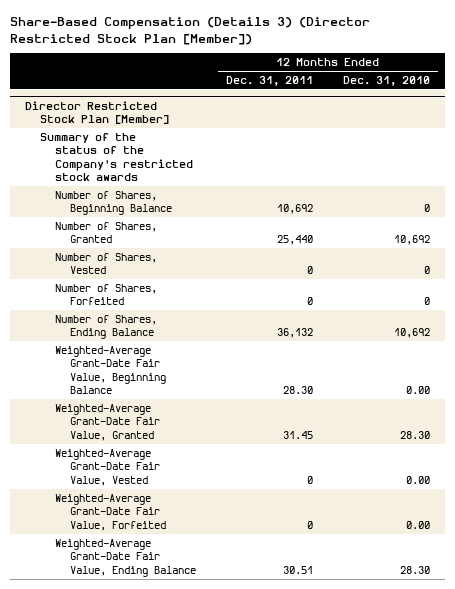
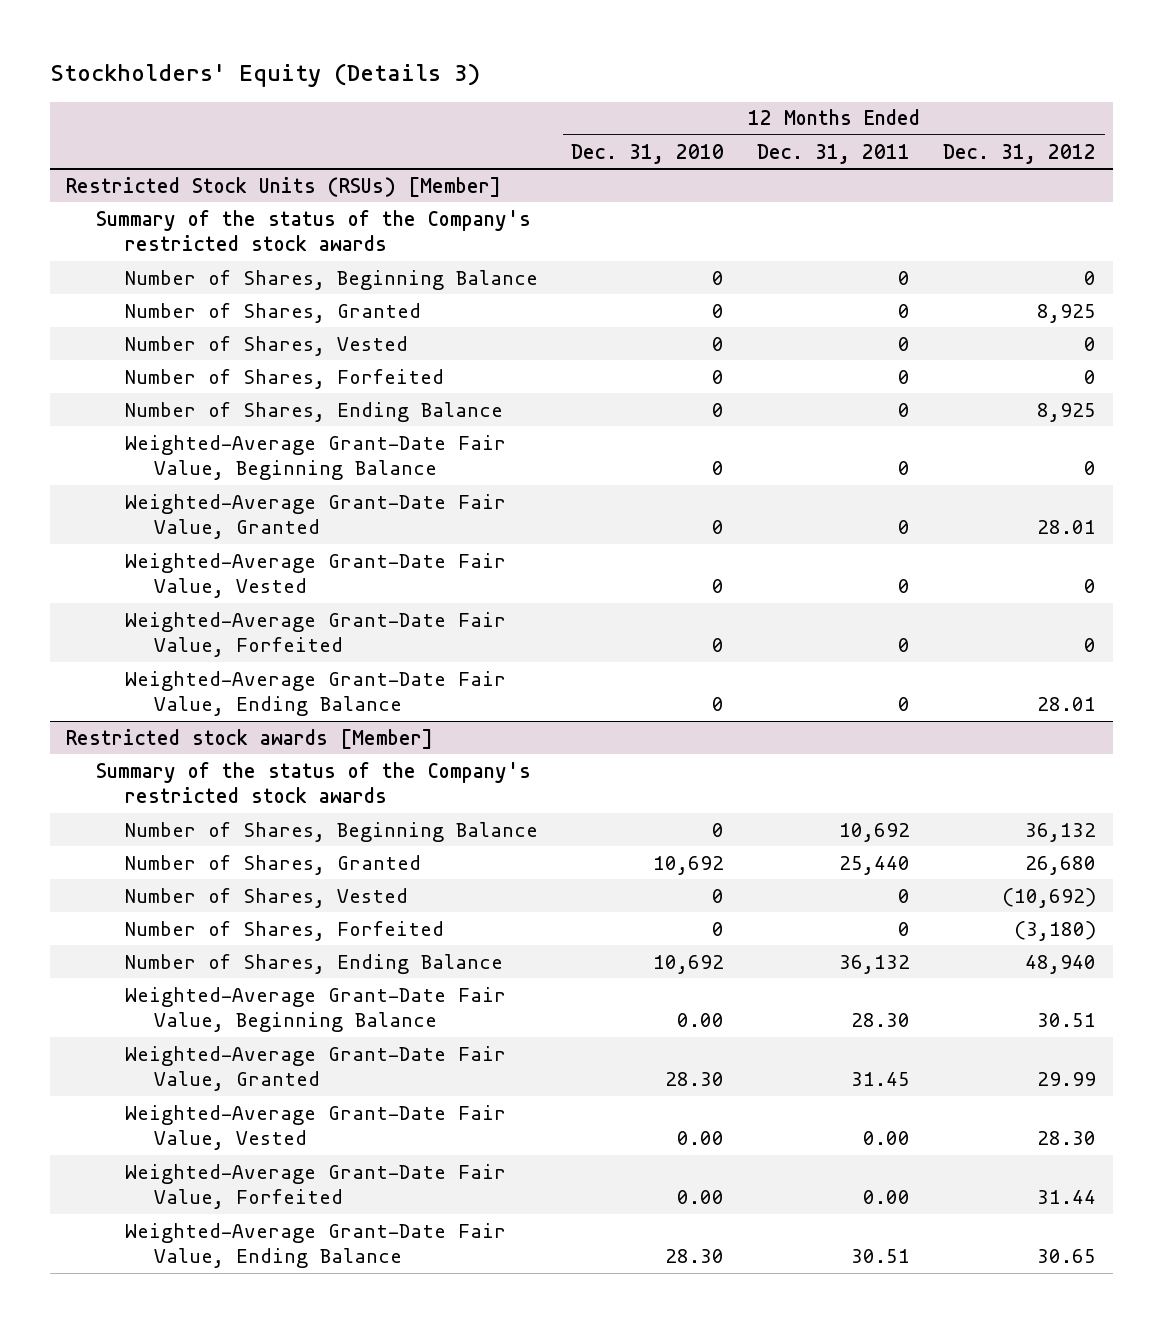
[9,17,370,45] Share-Based Compensation (Details 3) (Director Restricted Stock Plan [Member]) -> [49,63,480,88] Stockholders' Equity (Details 3)
none -> [943,143,1097,164] Dec. 31, 2012
[25,100,169,125] Director Restricted Stock Plan [Member] -> none
none -> [66,176,502,197] Restricted Stock Units (RSUs) [Member]
none -> [124,269,538,290] Number of Shares, Beginning Balance
none -> [124,302,421,323] Number of Shares, Granted
none -> [124,335,408,356] Number of Shares, Vested
none -> [124,368,444,389] Number of Shares, Forfeited
none -> [124,401,503,422] Number of Shares, Ending Balance
none -> [124,434,506,480] Weighted-Average Grant-Date Fair Value, Beginning Balance
none -> [124,493,506,539] Weighted-Average Grant-Date Fair Value, Granted
none -> [124,552,506,598] Weighted-Average Grant-Date Fair Value, Vested
none -> [124,611,506,657] Weighted-Average Grant-Date Fair Value, Forfeited
none -> [124,670,506,716] Weighted-Average Grant-Date Fair Value, Ending Balance
none -> [66,728,434,749] Restricted stock awards [Member]
none -> [95,761,531,803] Summary of the status of the Company's restricted stock awards
[307,475,314,484] 0 -> [863,1130,911,1145] 0.00
[307,520,314,529] 0 -> [863,1189,911,1204] 0.00

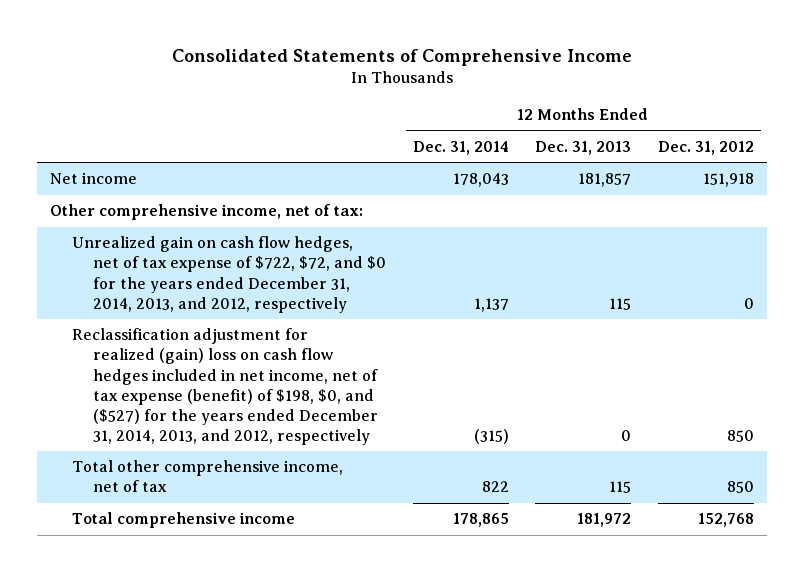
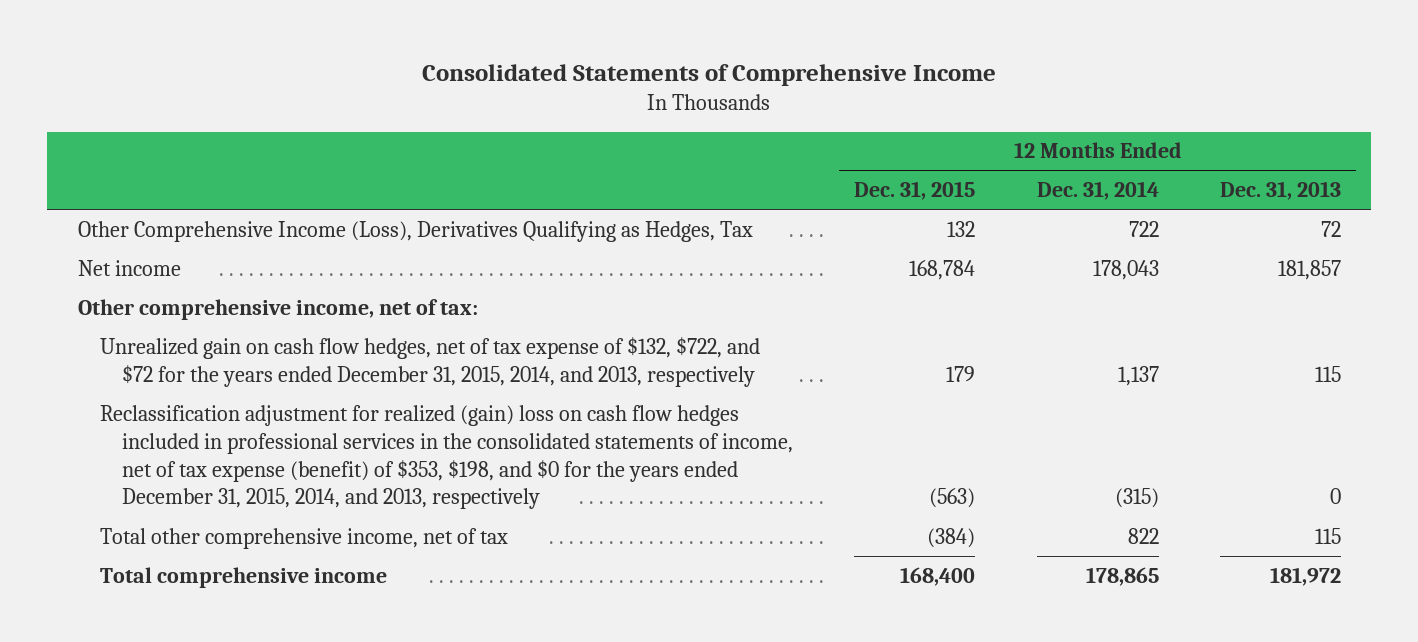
[657,140,754,155] Dec. 31, 2012 -> none
none -> [854,181,976,201] Dec. 31, 2015
none -> [77,220,753,242] Other Comprehensive Income (Loss), Derivatives Qualifying as Hedges, Tax
[71,236,386,313] Unrealized gain on cash flow hedges, net of tax expense of $722, $72, and $0 for the years ended December 31, 2014, 2013, and 2012, respectively -> [100,336,761,387] Unrealized gain on cash flow hedges, net of tax expense of $132, $722, and $72 for the years ended December 31, 2015, 2014, and 2013, respectively
[71,328,378,445] Reclassification adjustment for realized (gain) loss on cash flow hedges included in net income, net of tax expense (benefit) of $198, $0, and ($527) for the years ended December 31, 2014, 2013, and 2012, respectively -> [100,404,794,510] Reclassification adjustment for realized (gain) loss on cash flow hedges included in professional services in the consolidated statements of income, net of tax expense (benefit) of $353, $198, and $0 for the years ended December 31, 2015, 2014, and 2013, respectively

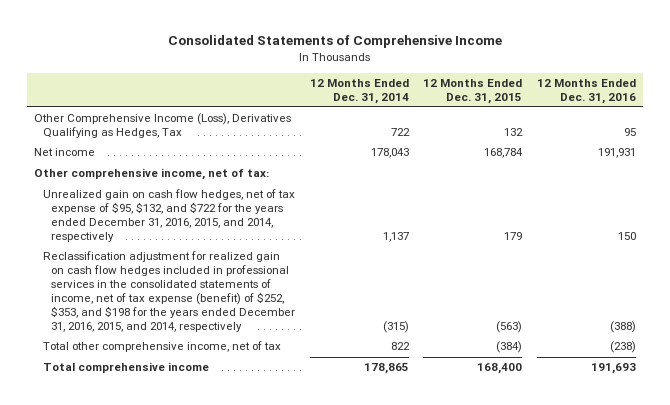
[1219,181,1341,201] Dec. 31, 2013 -> none
none -> [536,78,636,104] 12 Months Ended Dec. 31, 2016
[100,336,761,387] Unrealized gain on cash flow hedges, net of tax expense of $132, $722, and $72 for the years ended December 31, 2015, 2014, and 2013, respectively -> [42,189,295,243] Unrealized gain on cash flow hedges, net of tax expense of $95, $132, and $722 for the years ended December 31, 2016, 2015, and 2014, respectively
[100,404,794,510] Reclassification adjustment for realized (gain) loss on cash flow hedges included in professional services in the consolidated statements of income, net of tax expense (benefit) of $353, $198, and $0 for the years ended December 31, 2015, 2014, and 2013, respectively -> [42,251,296,332] Reclassification adjustment for realized gain on cash flow hedges included in professional services in the consolidated statements of income, net of tax expense (benefit) of $252, $353, and $198 for the years ended December 31, 2016, 2015, and 2014, respectively

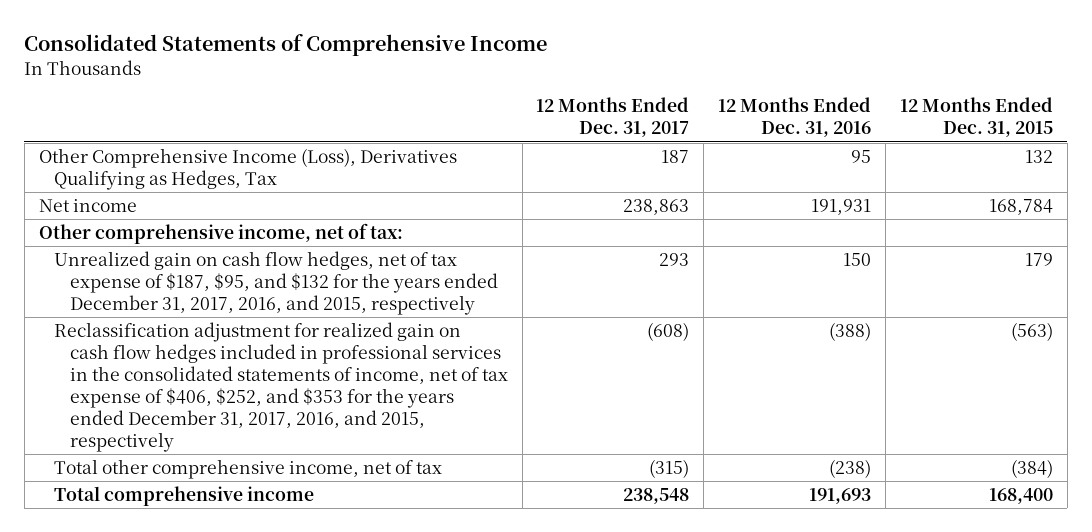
[309,78,409,104] 12 Months Ended Dec. 31, 2014 -> none
none -> [536,97,690,138] 12 Months Ended Dec. 31, 2017
[42,189,295,243] Unrealized gain on cash flow hedges, net of tax expense of $95, $132, and $722 for the years ended December 31, 2016, 2015, and 2014, respectively -> [54,250,498,315] Unrealized gain on cash flow hedges, net of tax expense of $187, $95, and $132 for the years ended December 31, 2017, 2016, and 2015, respectively
[42,251,296,332] Reclassification adjustment for realized gain on cash flow hedges included in professional services in the consolidated statements of income, net of tax expense (benefit) of $252, $353, and $198 for the years ended December 31, 2016, 2015, and 2014, respectively -> [54,321,508,452] Reclassification adjustment for realized gain on cash flow hedges included in professional services in the consolidated statements of income, net of tax expense of $406, $252, and $353 for the years ended December 31, 2017, 2016, and 2015, respectively

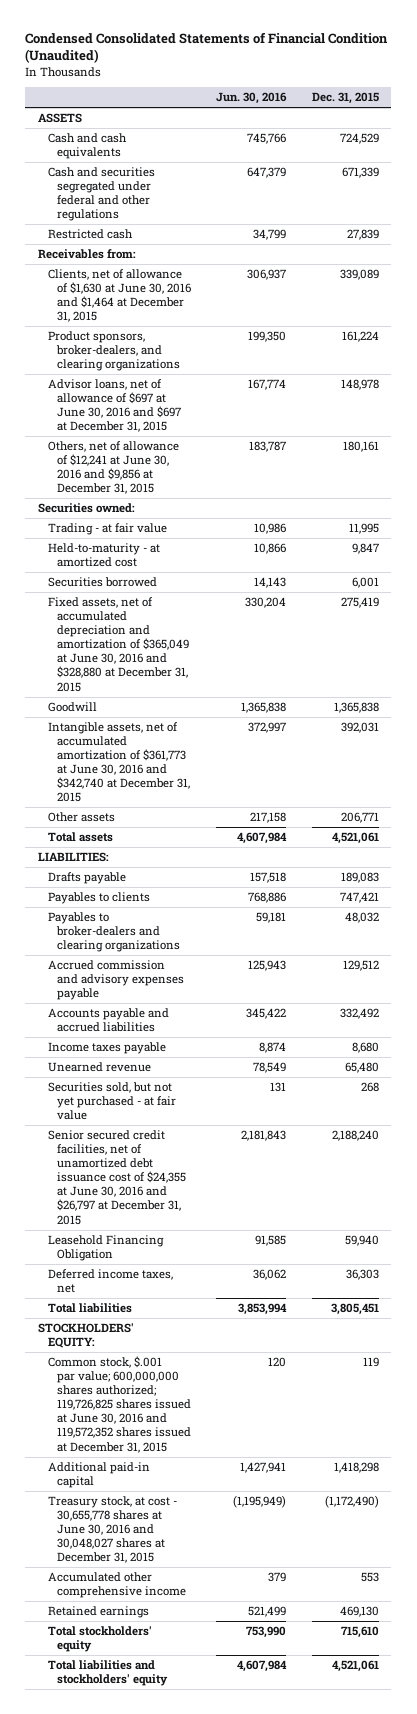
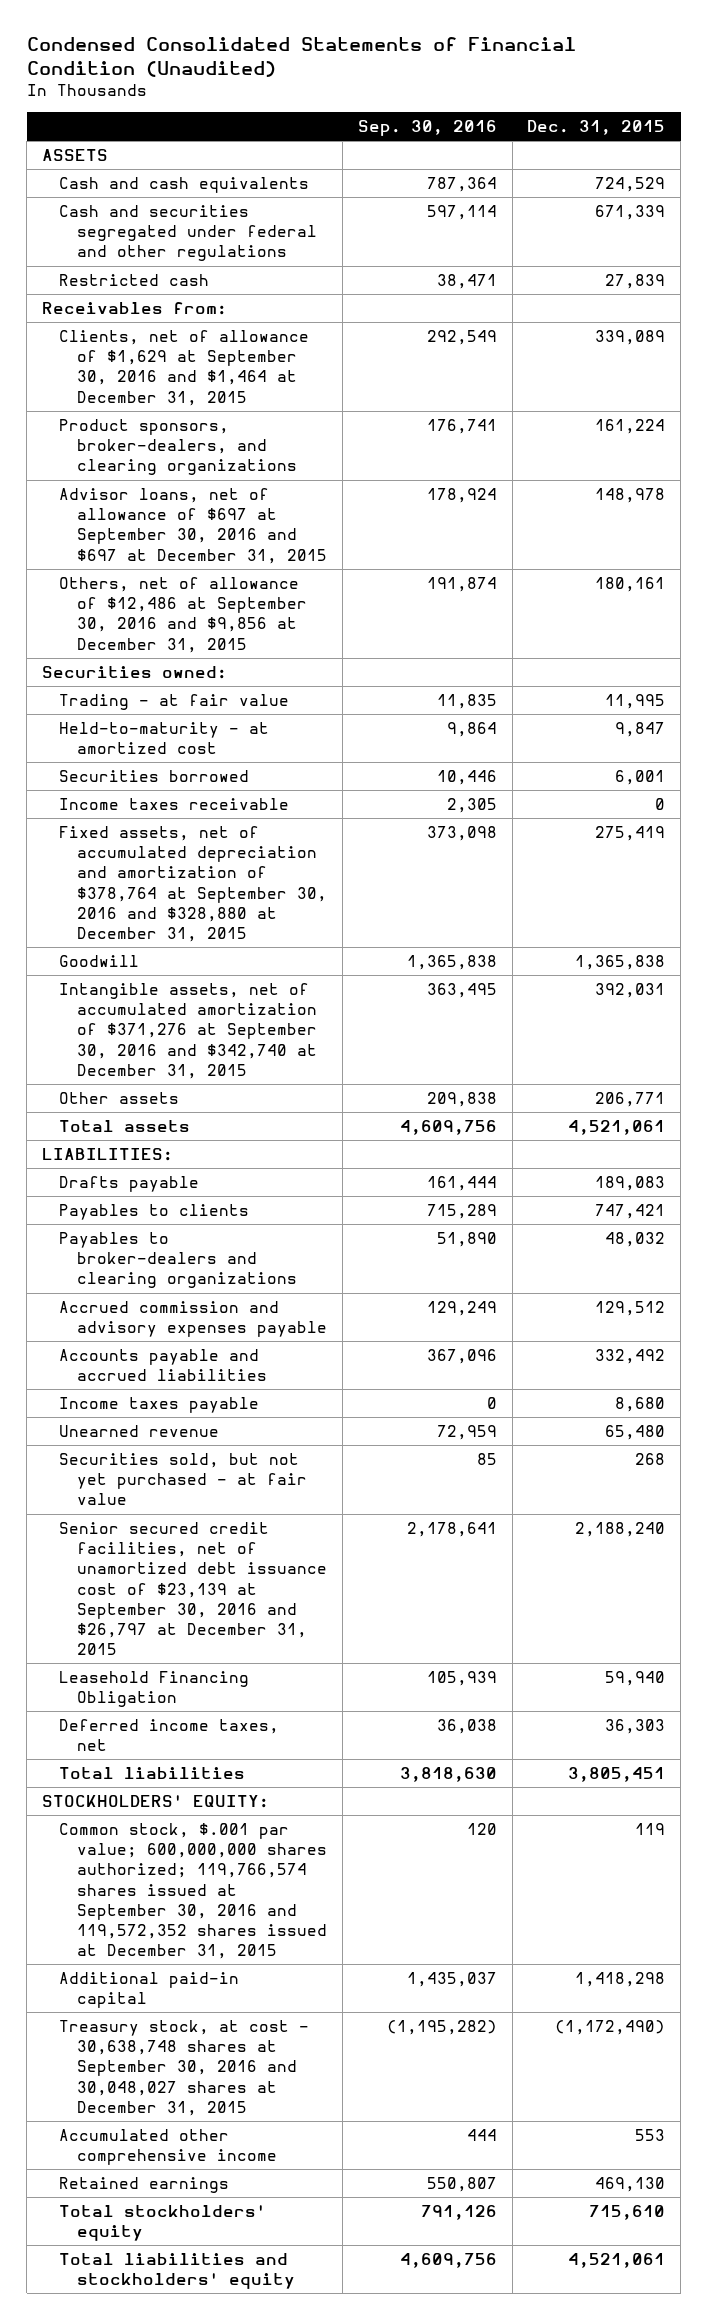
[216,92,288,105] Jun. 30, 2016 -> none
none -> [357,120,497,137] Sep. 30, 2016
[47,269,192,323] Clients, net of allowance of $1,630 at June 30, 2016 and $1,464 at December 31, 2015 -> [59,330,310,406] Clients, net of allowance of $1,629 at September 30, 2016 and $1,464 at December 31, 2015
[47,379,182,433] Advisor loans, net of allowance of $697 at June 30, 2016 and $697 at December 31, 2015 -> [59,488,327,564] Advisor loans, net of allowance of $697 at September 30, 2016 and $697 at December 31, 2015
[47,441,179,495] Others, net of allowance of $12,241 at June 30, 2016 and $9,856 at December 31, 2015 -> [59,577,307,653] Others, net of allowance of $12,486 at September 30, 2016 and $9,856 at December 31, 2015
none -> [59,798,290,811] Income taxes receivable
[47,597,190,692] Fixed assets, net of accumulated depreciation and amortization of $365,049 at June 30, 2016 and $328,880 at December 31, 2015 -> [59,826,327,943] Fixed assets, net of accumulated depreciation and amortization of $378,764 at September 30, 2016 and $328,880 at December 31, 2015
[47,722,191,803] Intangible assets, net of accumulated amortization of $361,773 at June 30, 2016 and $342,740 at December 31, 2015 -> [59,983,317,1079] Intangible assets, net of accumulated amortization of $371,276 at September 30, 2016 and $342,740 at December 31, 2015
[47,1130,187,1225] Senior secured credit facilities, net of unamortized debt issuance cost of $24,355 at June 30, 2016 and $26,797 at December 31, 2015 -> [59,1522,327,1656] Senior secured credit facilities, net of unamortized debt issuance cost of $23,139 at September 30, 2016 and $26,797 at December 31, 2015
[47,1356,192,1453] Common stock, $.001 par value; 600,000,000 shares authorized; 119,726,825 shares issued at June 30, 2016 and 119,572,352 shares issued at December 31, 2015 -> [59,1823,327,1960] Common stock, $.001 par value; 600,000,000 shares authorized; 119,766,574 shares issued at September 30, 2016 and 119,572,352 shares issued at December 31, 2015
[47,1496,177,1564] Treasury stock, at cost - 30,655,778 shares at June 30, 2016 and 30,048,027 shares at December 31, 2015 -> [59,2020,310,2116] Treasury stock, at cost - 30,638,748 shares at September 30, 2016 and 30,048,027 shares at December 31, 2015

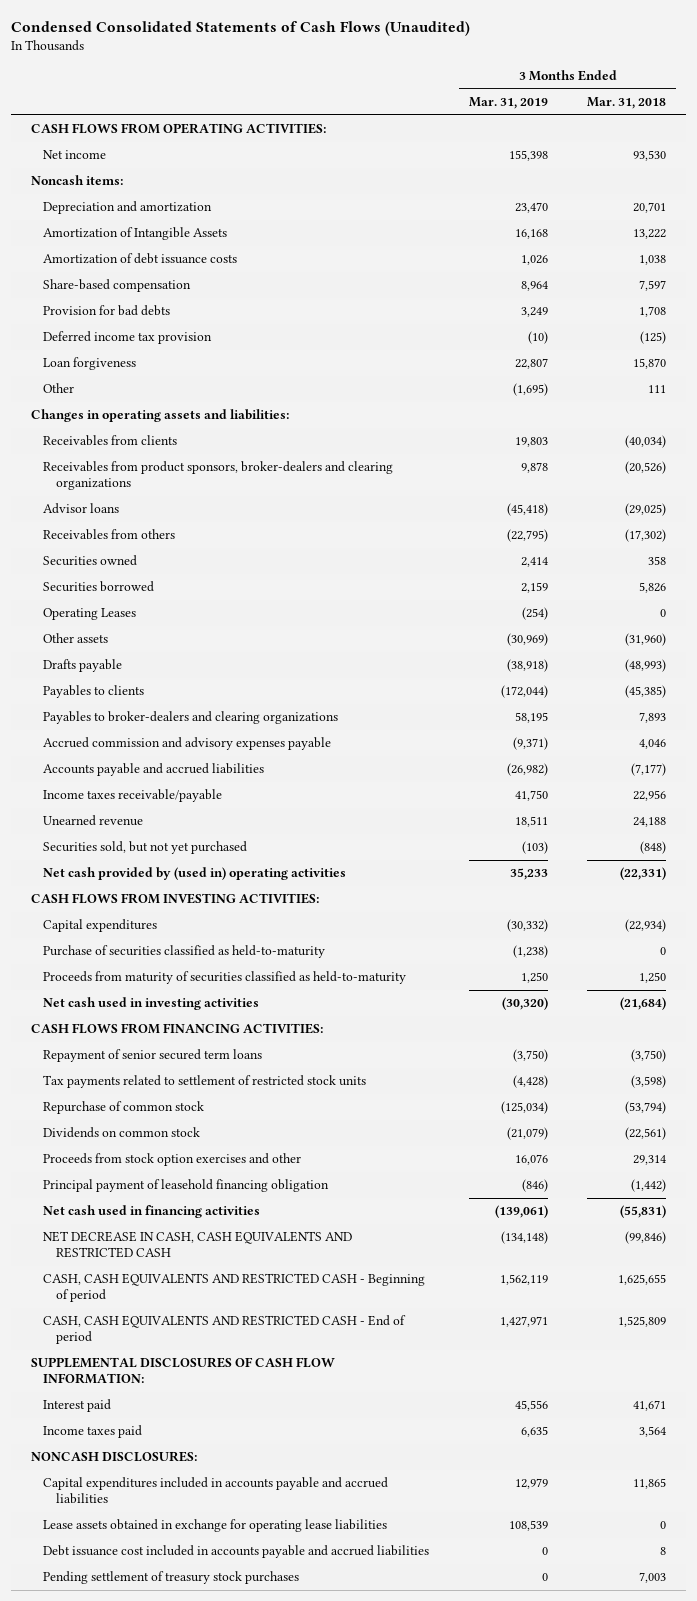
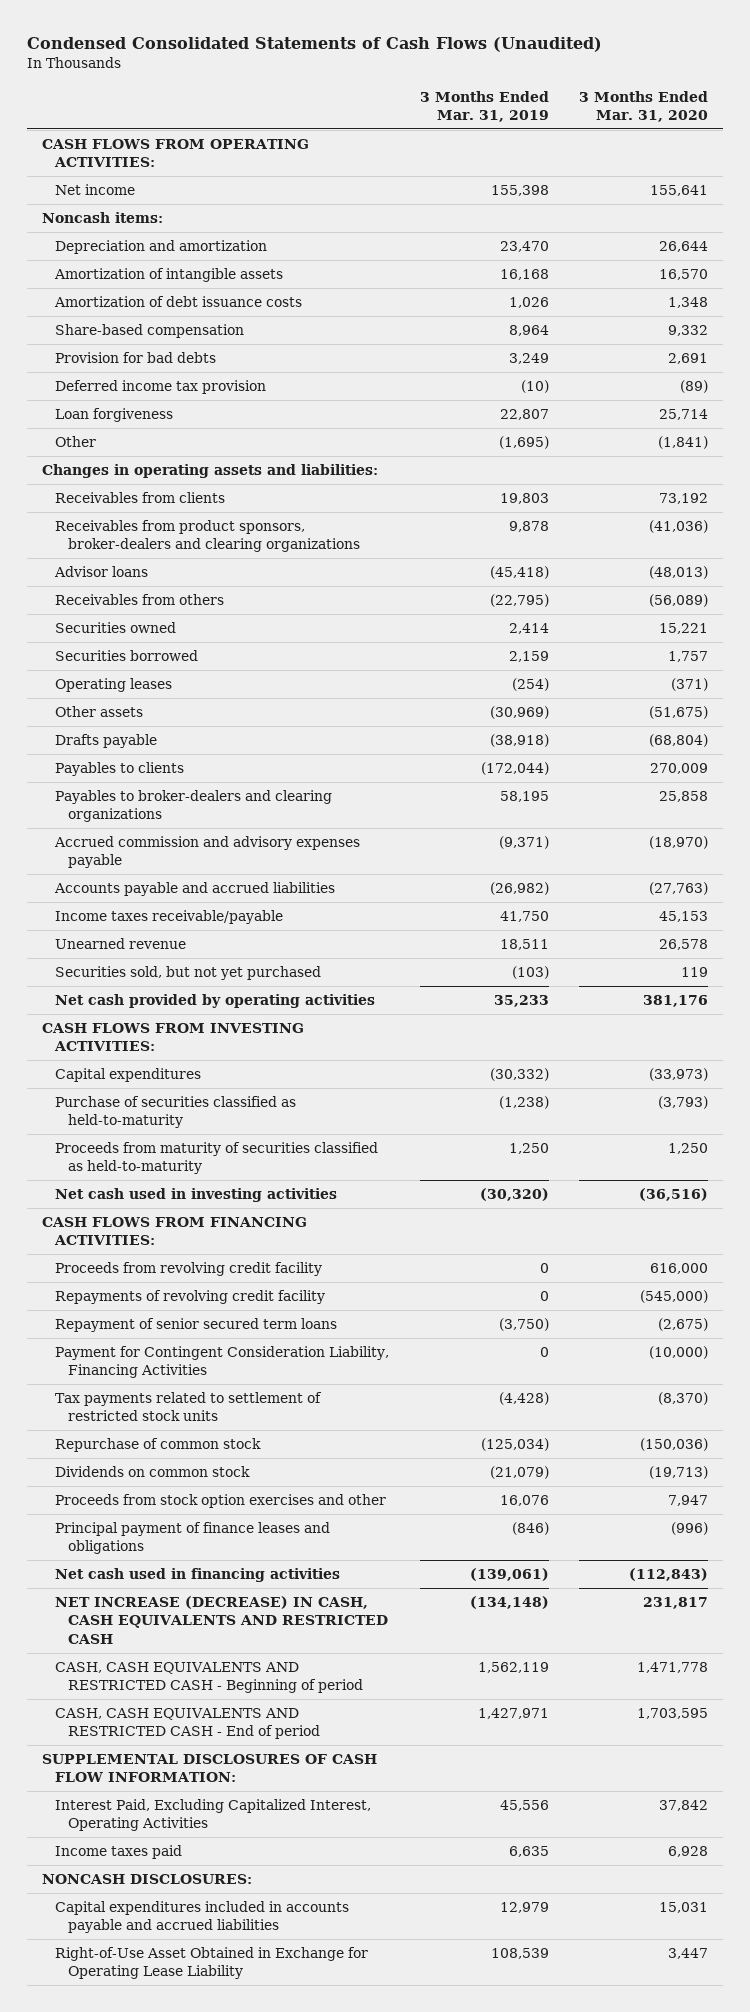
[587,97,667,110] Mar. 31, 2018 -> none
none -> [578,90,708,122] 3 Months Ended Mar. 31, 2020
[43,227,228,241] Amortization of Intangible Assets -> [54,268,284,283] Amortization of intangible assets
[43,608,137,621] Operating Leases -> [55,678,173,693] Operating leases
[43,867,347,881] Net cash provided by (used in) operating activities -> [55,994,376,1009] Net cash provided by operating activities
none -> [55,1262,323,1277] Proceeds from revolving credit facility
none -> [55,1290,326,1305] Repayments of revolving credit facility
none -> [55,1346,390,1379] Payment for Contingent Consideration Liability, Financing Activities
[43,1179,330,1193] Principal payment of leasehold financing obligation -> [55,1522,331,1555] Principal payment of finance leases and obligations
[43,1231,353,1258] NET DECREASE IN CASH, CASH EQUIVALENTS AND RESTRICTED CASH -> [55,1596,389,1644] NET INCREASE (DECREASE) IN CASH, CASH EQUIVALENTS AND RESTRICTED CASH
[43,1399,112,1413] Interest paid -> [55,1799,372,1832] Interest Paid, Excluding Capitalized Interest, Operating Activities
[43,1545,430,1559] Debt issuance cost included in accounts payable and accrued liabilities -> none
[43,1571,300,1585] Pending settlement of treasury stock purchases -> none
[43,1519,388,1533] Lease assets obtained in exchange for operating lease liabilities -> [55,1947,369,1980] Right-of-Use Asset Obtained in Exchange for Operating Lease Liability

